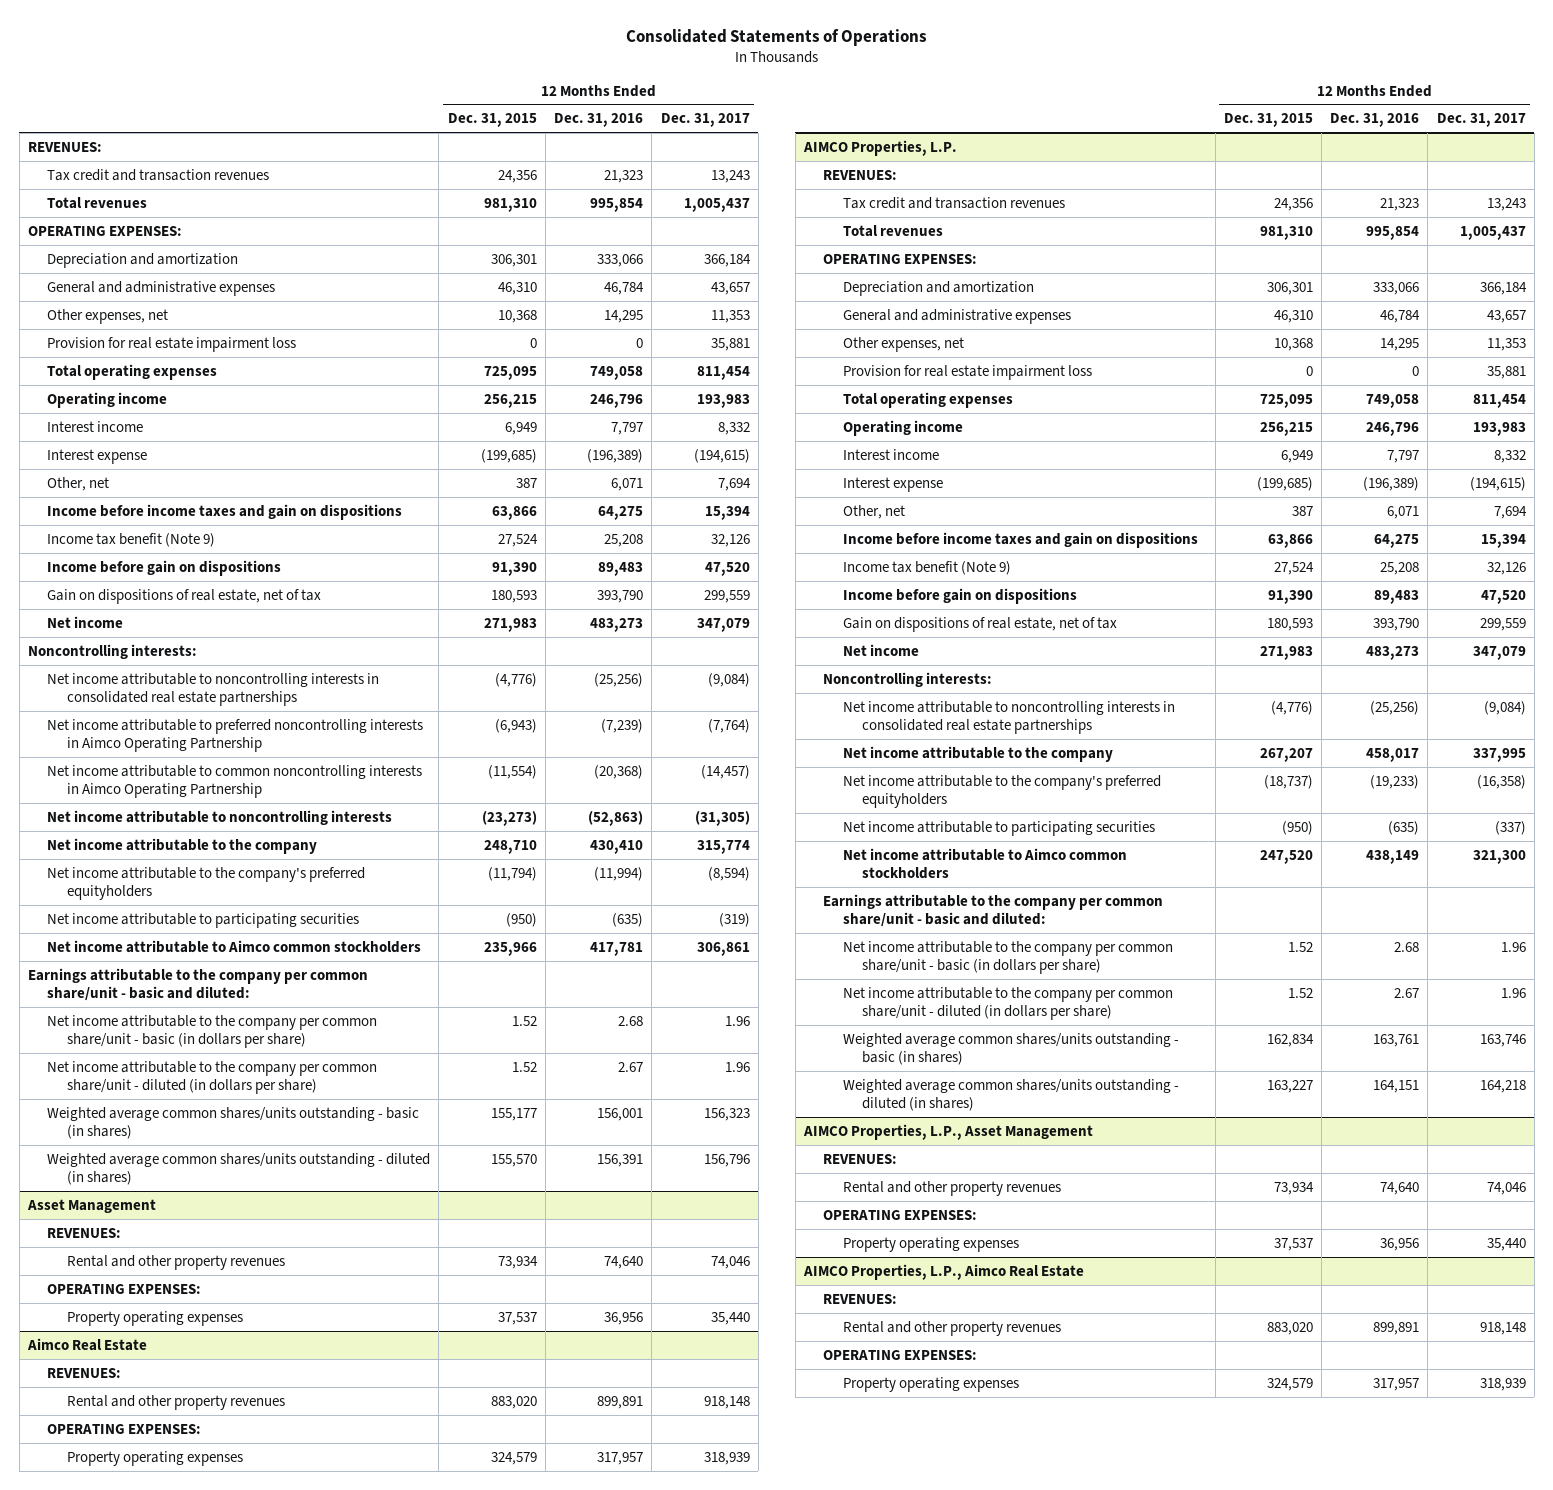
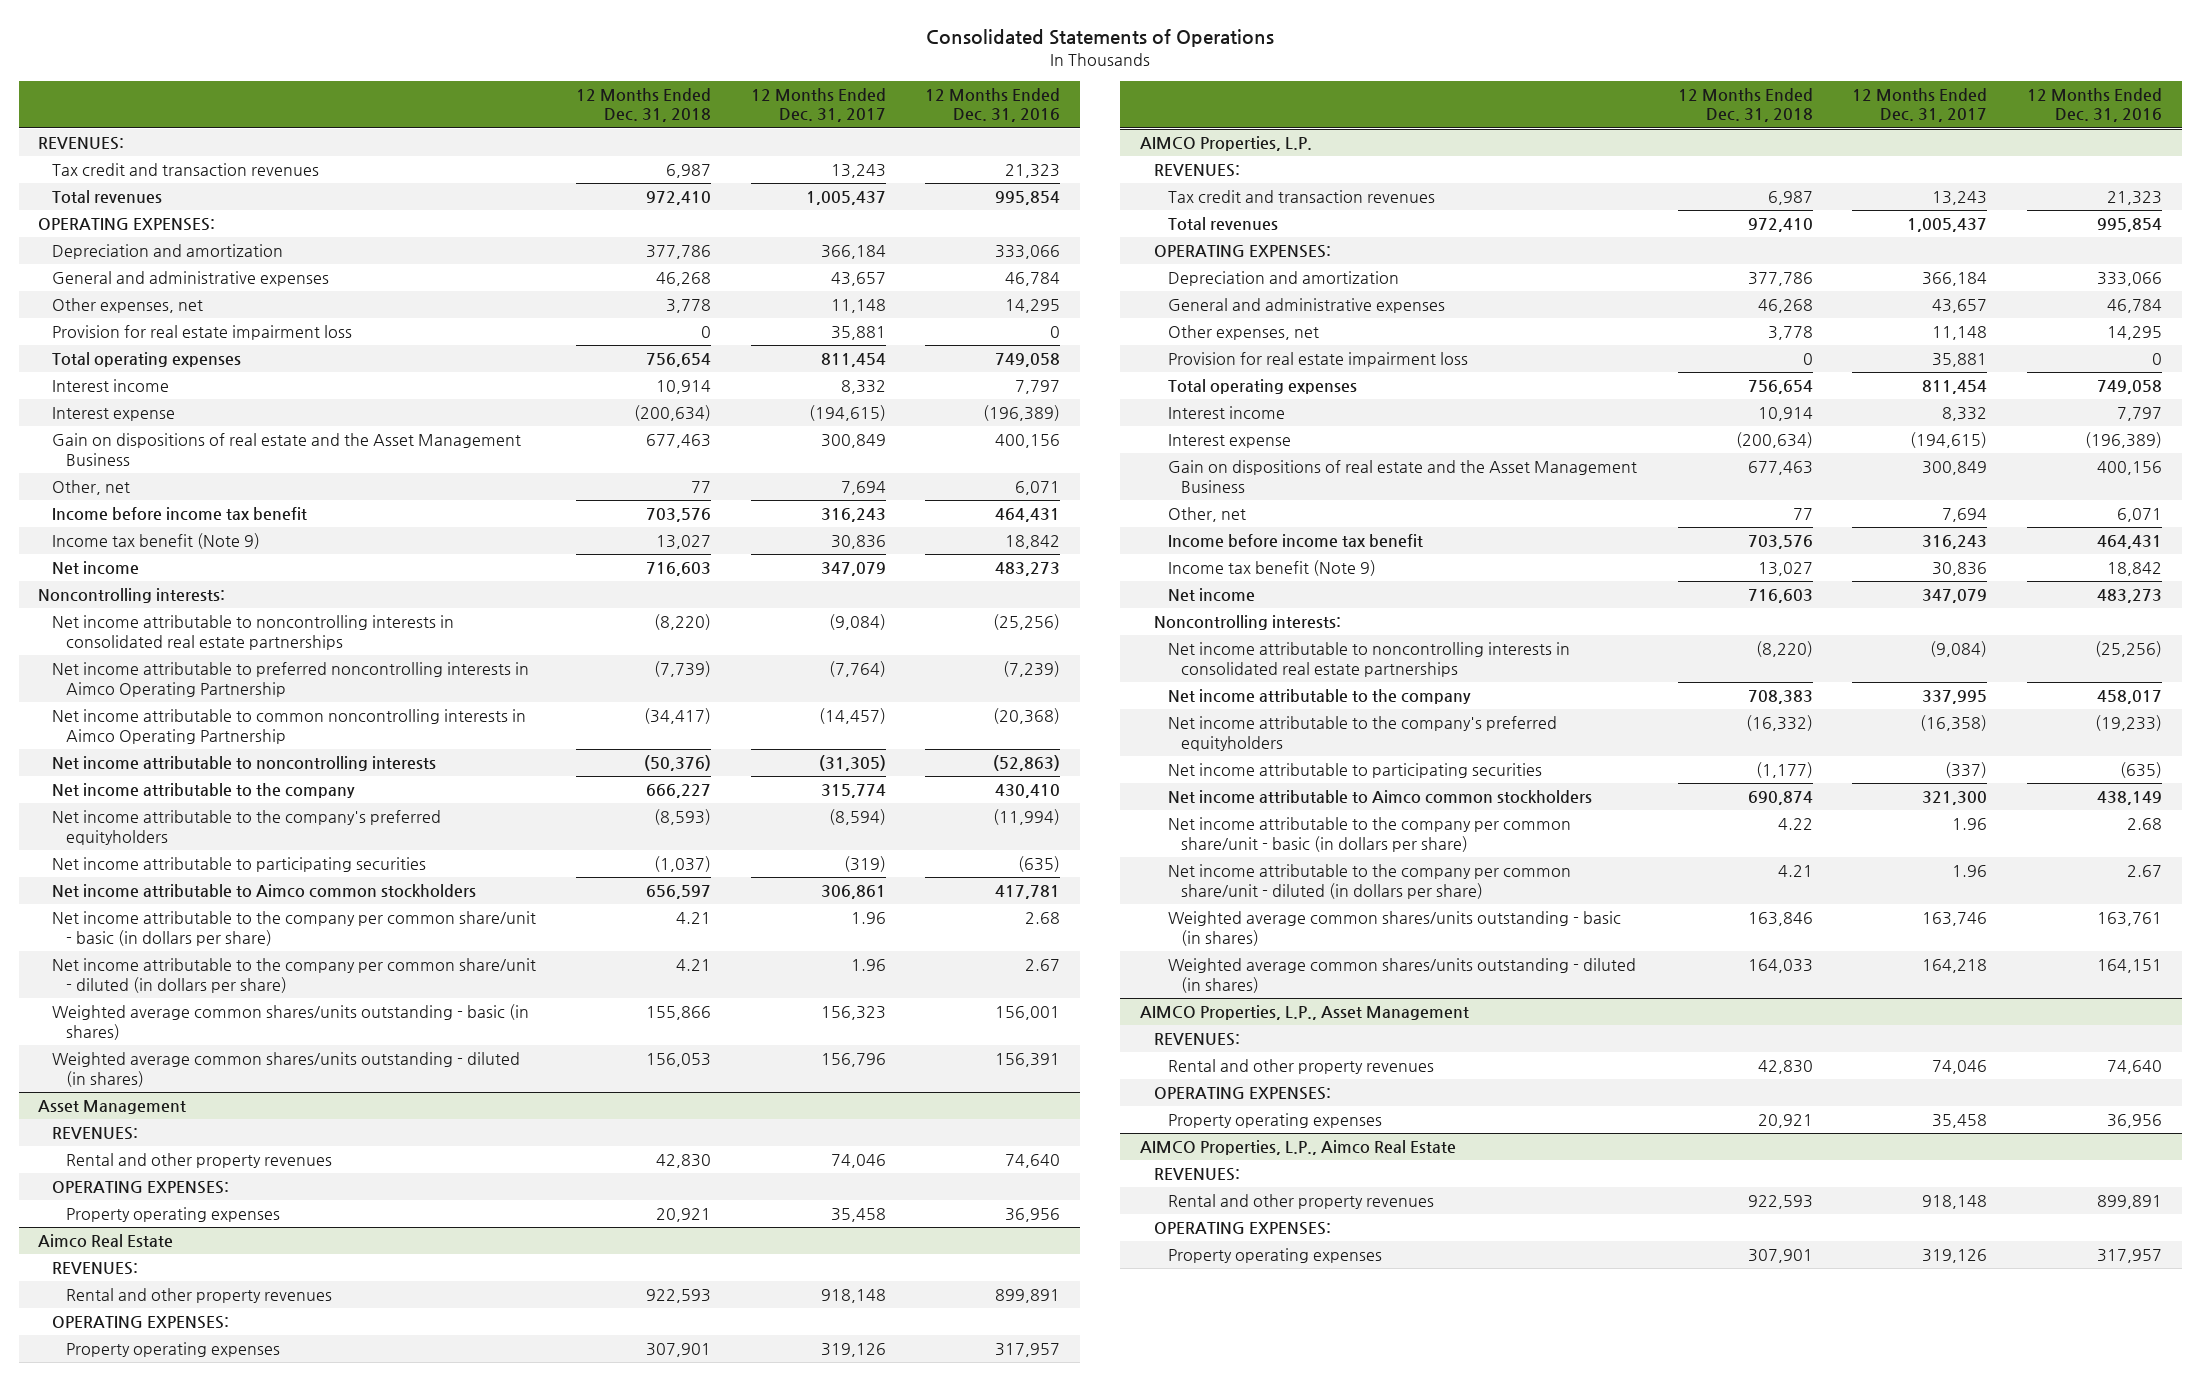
[447,113,537,128] Dec. 31, 2015 -> none
none -> [575,88,711,123] 12 Months Ended Dec. 31, 2018
[710,309,750,323] 11,353 -> [830,299,886,314] 11,148
[47,391,168,408] Operating income -> none
none -> [52,433,522,466] Gain on dispositions of real estate and the Asset Management Business
[47,559,282,576] Income before gain on dispositions -> none
[47,588,322,604] Gain on dispositions of real estate, net of tax -> none
[47,503,403,520] Income before income taxes and gain on dispositions -> [52,507,308,522] Income before income tax benefit
[598,505,644,520] 64,275 -> [995,508,1061,523] 464,431
[704,505,750,520] 15,394 -> [820,508,886,523] 316,243
[604,533,644,547] 25,208 -> [1005,535,1061,550] 18,842
[710,533,750,547] 32,126 -> [830,535,886,550] 30,836
[27,967,368,1001] Earnings attributable to the company per common share/unit - basic and diluted: -> none
[710,1311,750,1325] 35,440 -> [830,1208,886,1223] 35,458
[703,1451,750,1465] 318,939 -> [820,1343,886,1358] 319,126
[1486,337,1526,351] 11,353 -> [1932,326,1988,341] 11,148
[842,419,963,436] Operating income -> none
none -> [1167,460,1637,493] Gain on dispositions of real estate and the Asset Management Business
[842,587,1077,604] Income before gain on dispositions -> none
[842,616,1117,632] Gain on dispositions of real estate, net of tax -> none
[842,531,1198,548] Income before income taxes and gain on dispositions -> [1167,534,1423,549] Income before income tax benefit
[1374,533,1420,548] 64,275 -> [2097,535,2163,550] 464,431
[1480,533,1526,548] 15,394 -> [1922,535,1988,550] 316,243
[1380,561,1420,575] 25,208 -> [2107,562,2163,577] 18,842
[1486,561,1526,575] 32,126 -> [1932,562,1988,577] 30,836
[823,893,1164,927] Earnings attributable to the company per common share/unit - basic and diluted: -> none
[1486,1237,1526,1251] 35,440 -> [1932,1114,1988,1129] 35,458
[1479,1377,1526,1391] 318,939 -> [1922,1249,1988,1264] 319,126

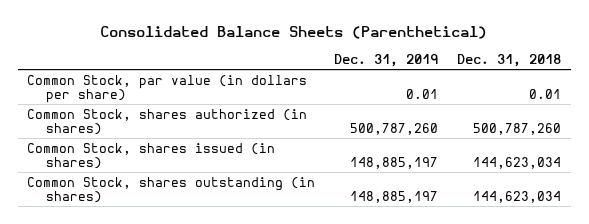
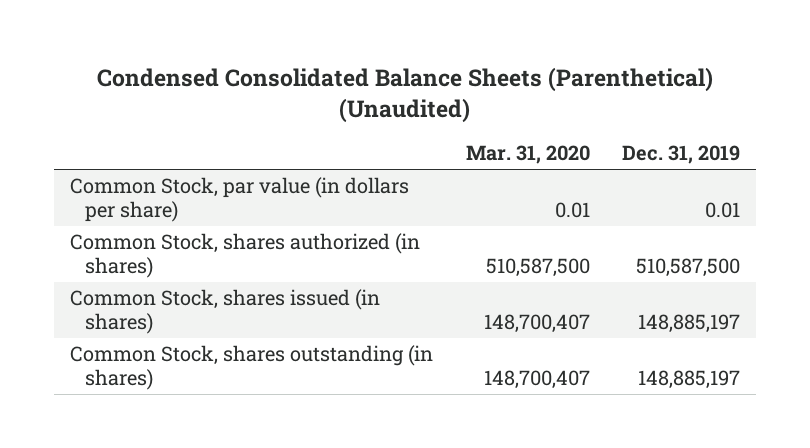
[100,26,488,40] Consolidated Balance Sheets (Parenthetical) -> [97,66,714,123] Condensed Consolidated Balance Sheets (Parenthetical) (Unaudited)
[457,53,562,67] Dec. 31, 2018 -> none
none -> [465,145,590,165] Mar. 31, 2020
[350,122,439,135] 500,787,260 -> [635,258,740,278] 510,587,500

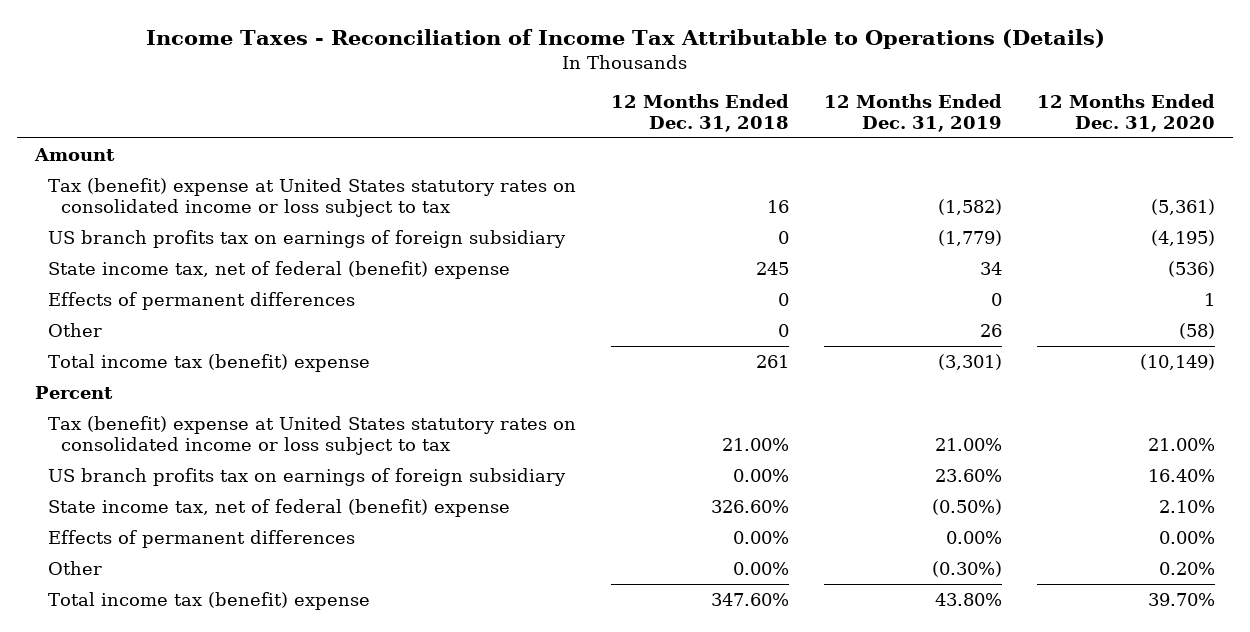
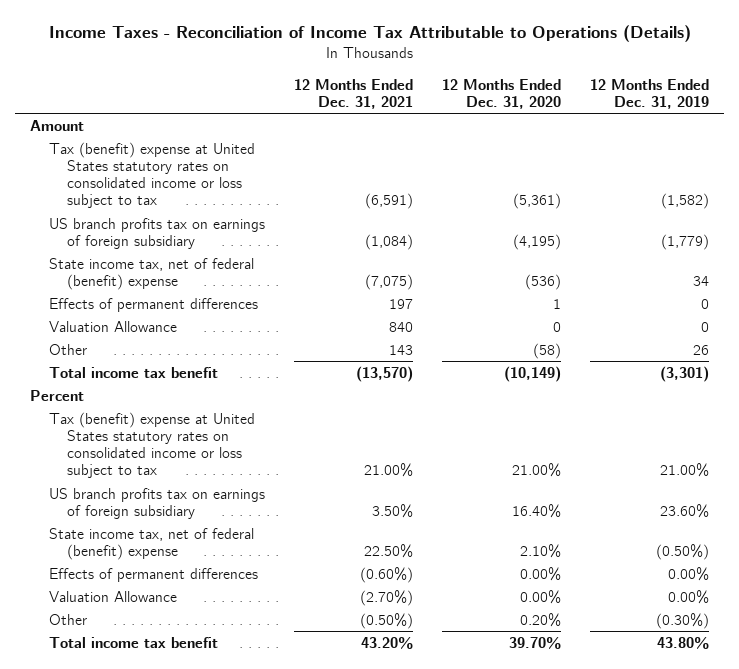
[611,93,790,133] 12 Months Ended Dec. 31, 2018 -> none
none -> [293,78,413,110] 12 Months Ended Dec. 31, 2021
none -> [48,320,177,332] Valuation Allowance
[48,353,371,372] Total income tax (benefit) expense -> [48,366,218,378] Total income tax benefit
none -> [48,590,177,602] Valuation Allowance
[48,591,371,610] Total income tax (benefit) expense -> [48,636,218,648] Total income tax benefit

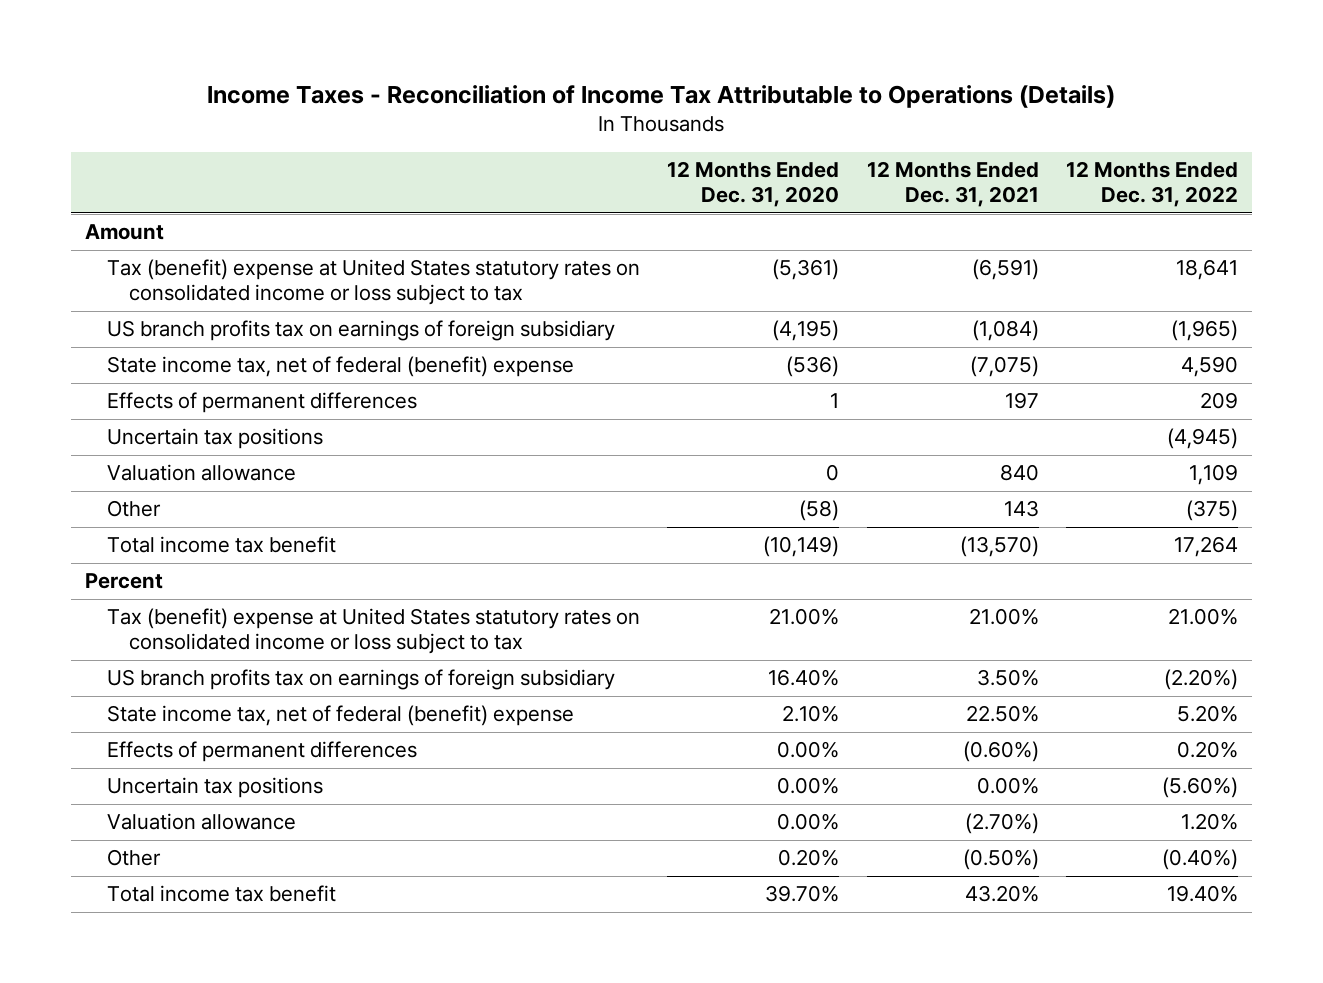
[590,78,710,110] 12 Months Ended Dec. 31, 2019 -> none
none -> [1066,161,1239,208] 12 Months Ended Dec. 31, 2022
none -> [106,428,323,450] Uncertain tax positions
[48,320,177,332] Valuation Allowance -> [106,464,296,482] Valuation allowance
none -> [106,777,323,799] Uncertain tax positions
[48,590,177,602] Valuation Allowance -> [106,813,296,831] Valuation allowance

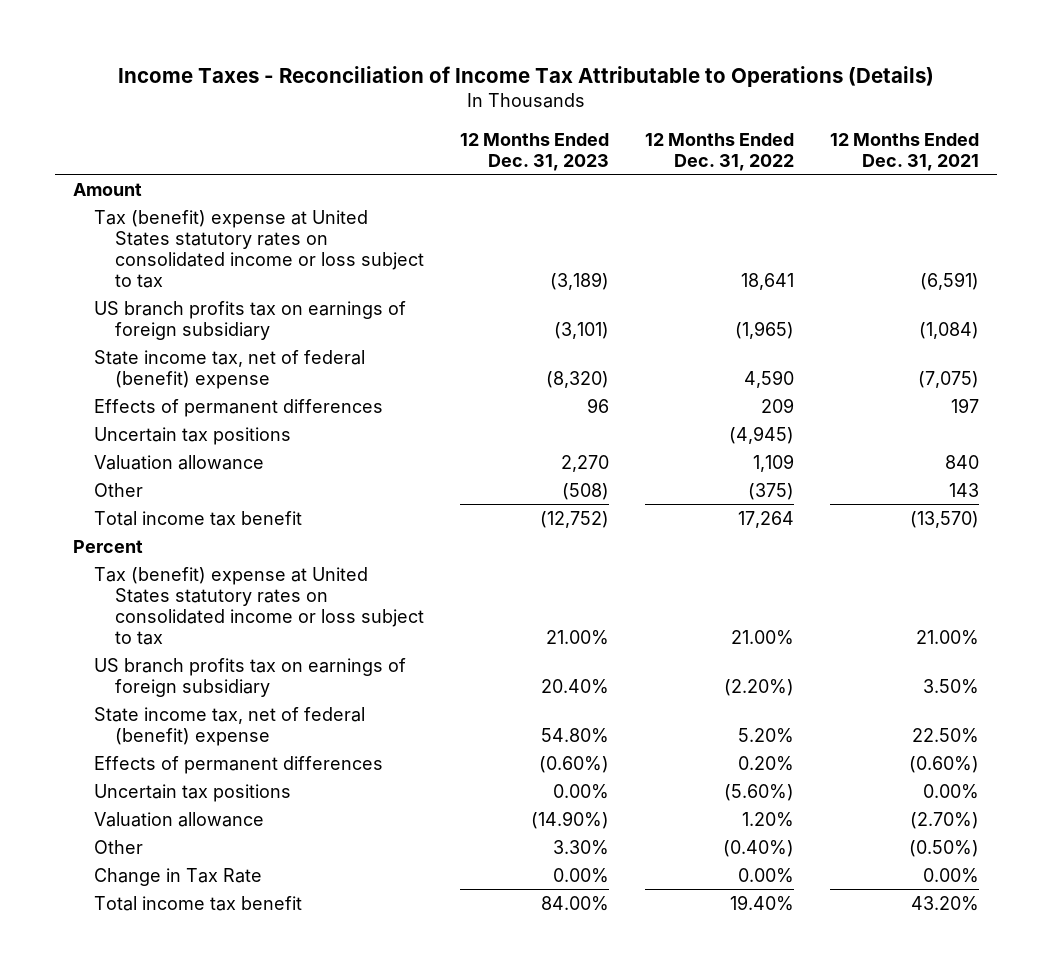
[667,161,840,208] 12 Months Ended Dec. 31, 2020 -> none
none -> [460,132,610,171] 12 Months Ended Dec. 31, 2023
none -> [94,867,263,886] Change in Tax Rate

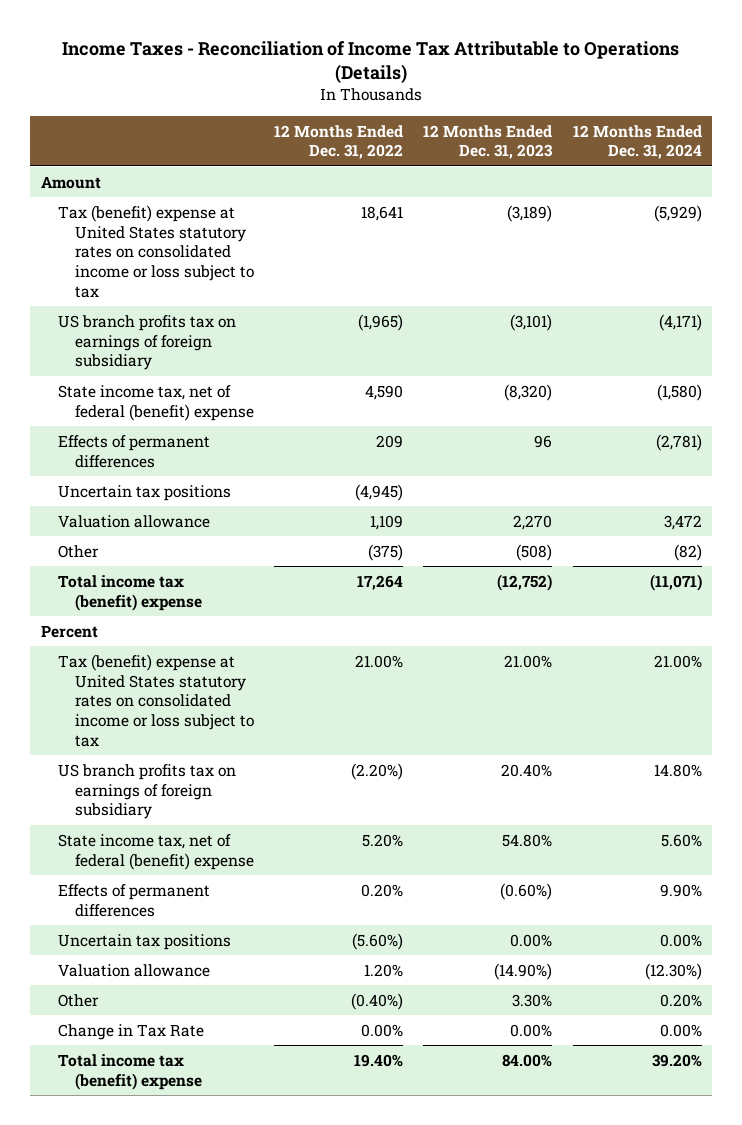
[830,132,980,171] 12 Months Ended Dec. 31, 2021 -> none
none -> [572,124,702,160] 12 Months Ended Dec. 31, 2024
[94,510,303,526] Total income tax benefit -> [57,574,202,611] Total income tax (benefit) expense
[94,895,303,911] Total income tax benefit -> [57,1053,202,1090] Total income tax (benefit) expense

